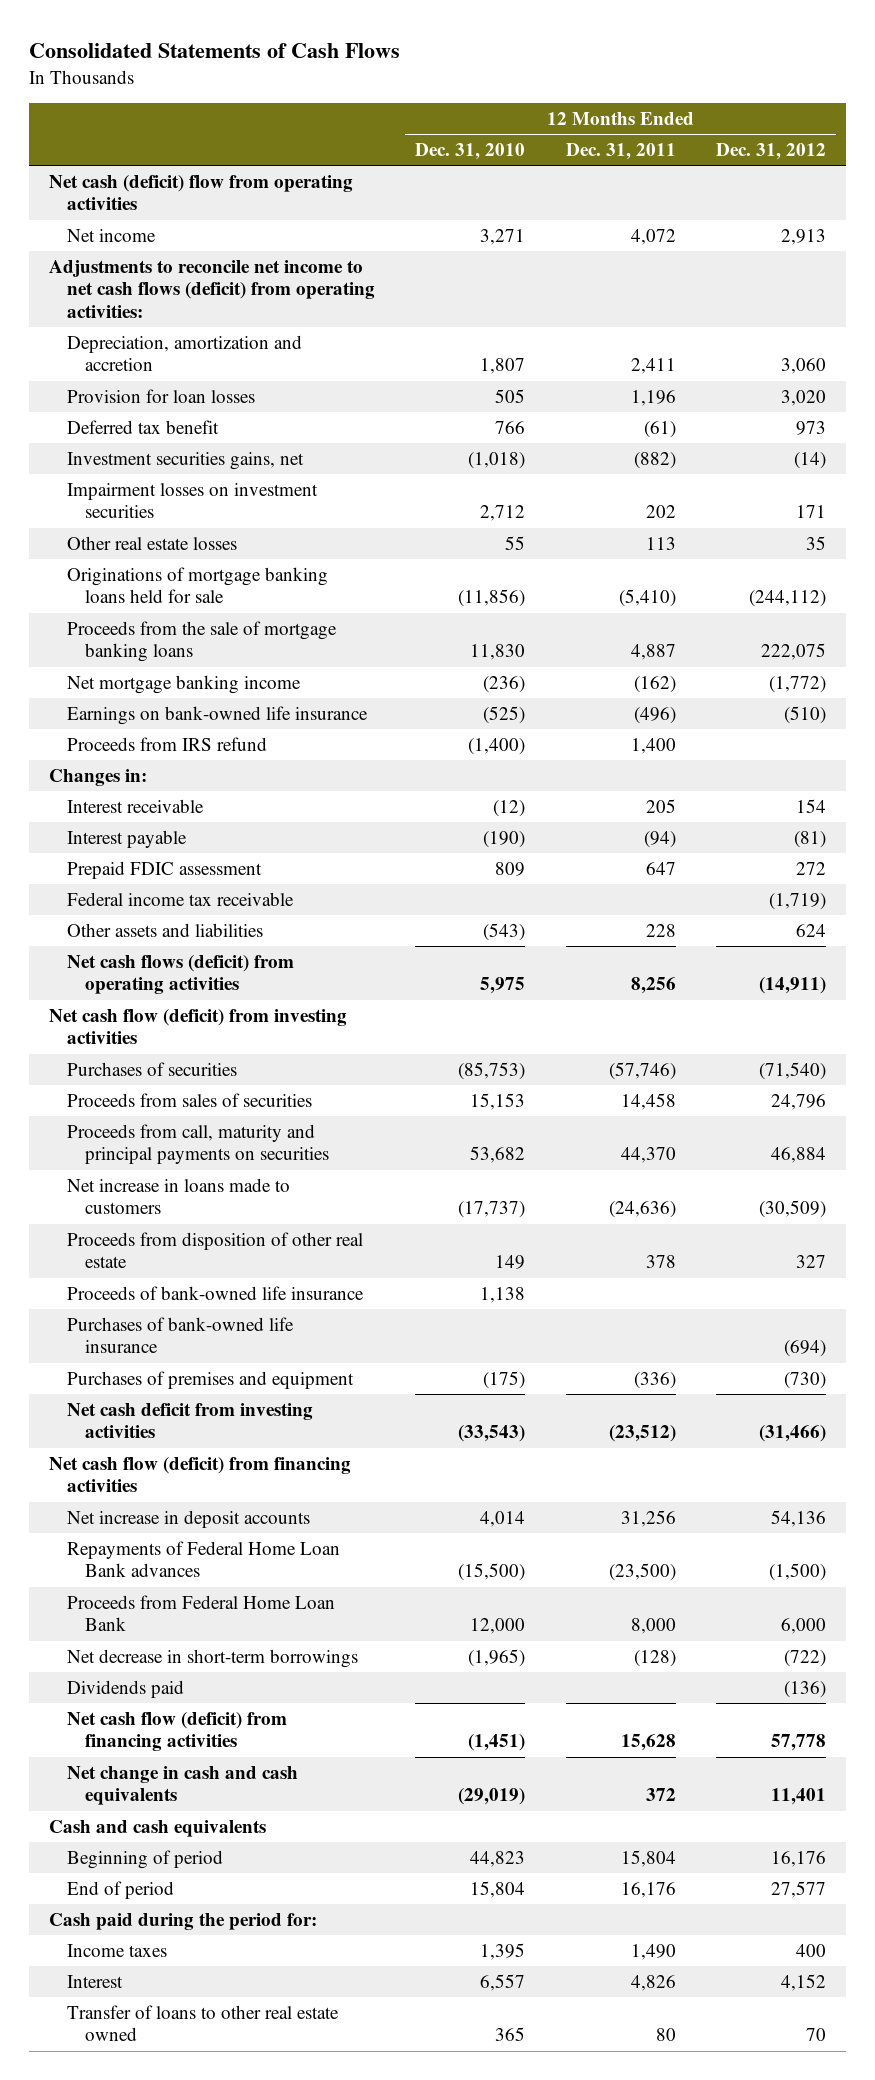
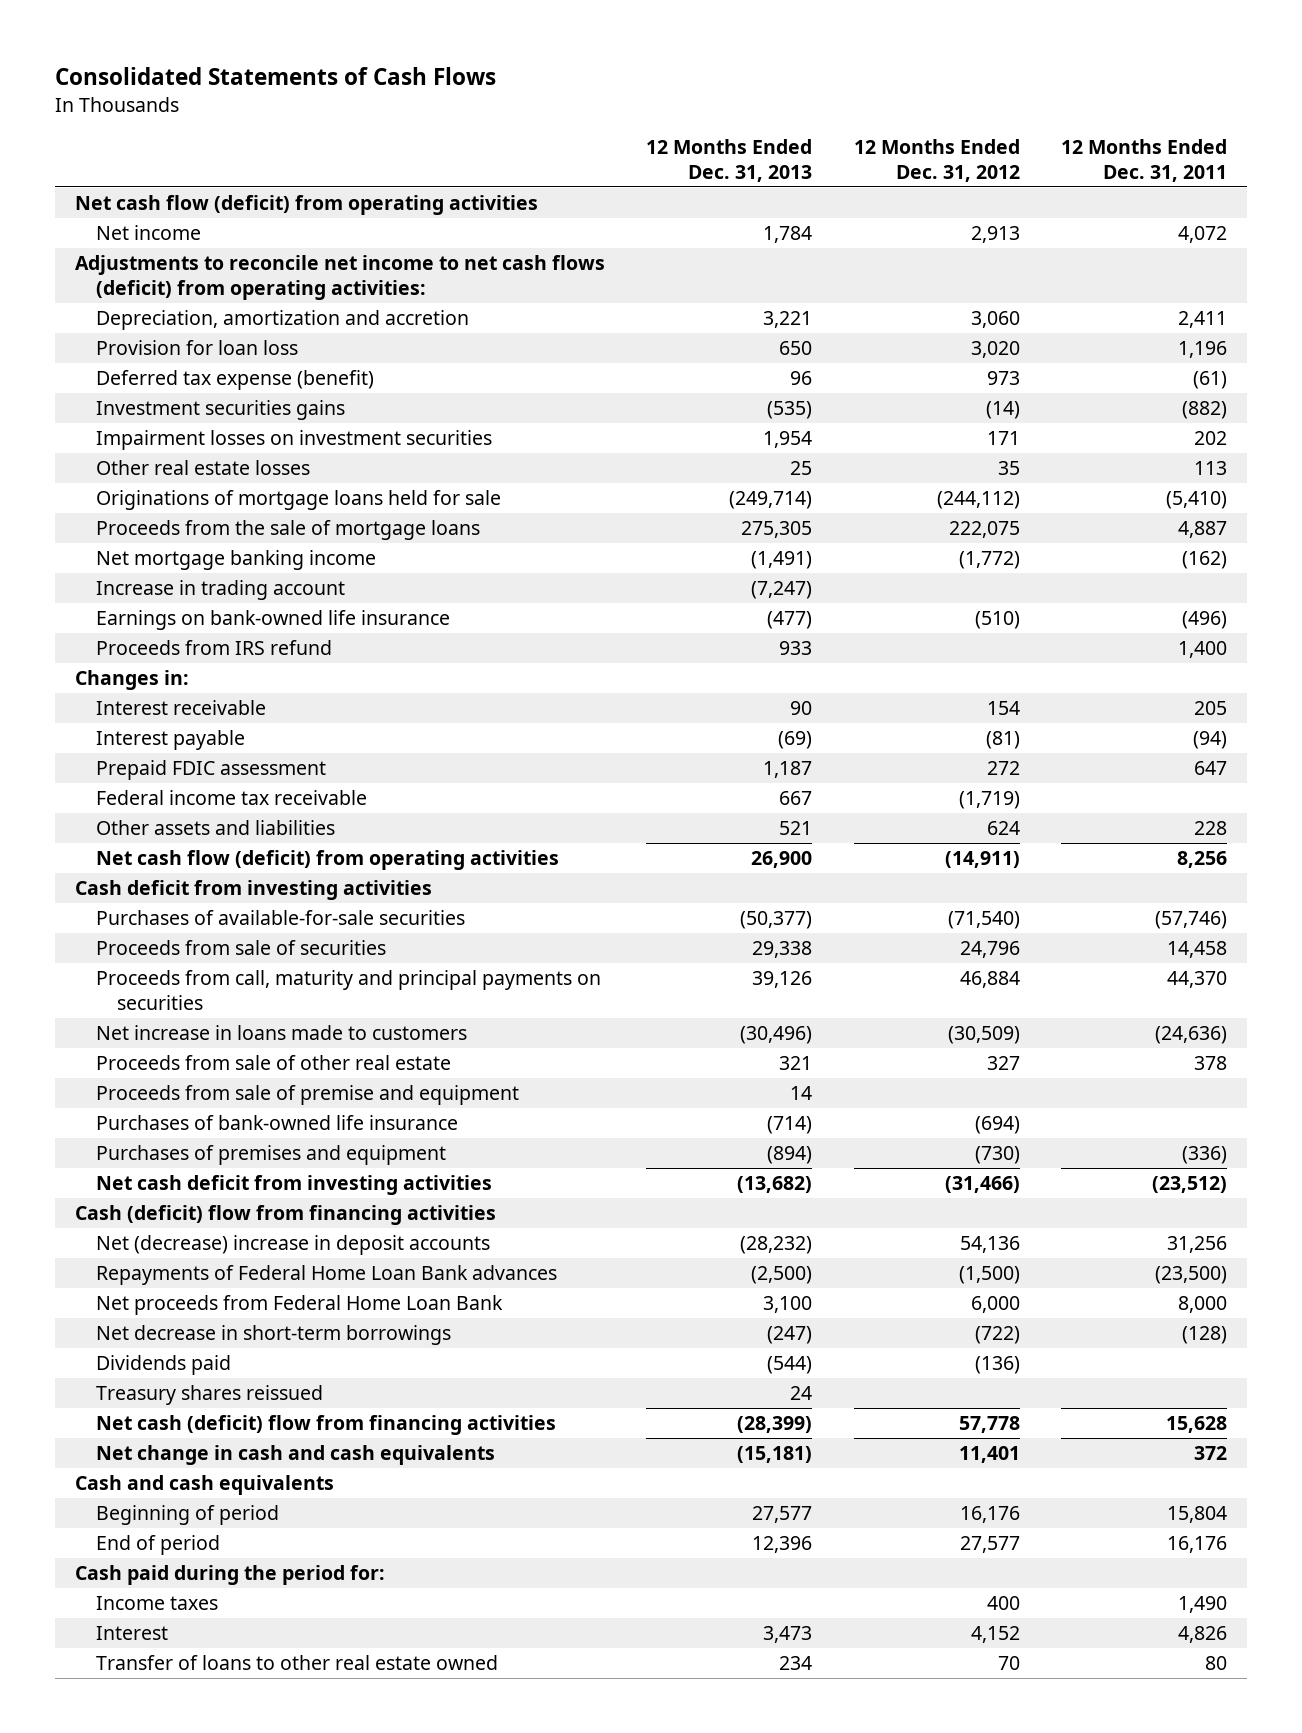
[415,143,526,161] Dec. 31, 2010 -> none
none -> [646,138,813,182] 12 Months Ended Dec. 31, 2013
[48,174,353,211] Net cash (deficit) flow from operating activities -> [75,195,539,216] Net cash flow (deficit) from operating activities
[66,388,255,403] Provision for loan losses -> [96,340,299,356] Provision for loan loss
[66,419,219,434] Deferred tax benefit -> [96,370,375,391] Deferred tax expense (benefit)
[66,451,304,470] Investment securities gains, net -> [96,400,346,421] Investment securities gains
[66,566,328,604] Originations of mortgage banking loans held for sale -> [96,490,502,511] Originations of mortgage loans held for sale
[66,620,337,663] Proceeds from the sale of mortgage banking loans -> [96,520,481,541] Proceeds from the sale of mortgage loans
none -> [96,580,346,601] Increase in trading account
[66,954,294,995] Net cash flows (deficit) from operating activities -> [96,850,560,871] Net cash flow (deficit) from operating activities
[48,1008,347,1045] Net cash flow (deficit) from investing activities -> [75,880,433,901] Cash deficit from investing activities
[66,1061,237,1076] Purchases of securities -> [96,910,466,926] Purchases of available-for-sale securities
[66,1092,312,1107] Proceeds from sales of securities -> [96,940,387,956] Proceeds from sale of securities
[66,1285,364,1300] Proceeds of bank-owned life insurance -> none
[66,1231,363,1269] Proceeds from disposition of other real estate -> [96,1055,452,1071] Proceeds from sale of other real estate
none -> [96,1085,520,1106] Proceeds from sale of premise and equipment
[48,1456,351,1493] Net cash flow (deficit) from financing activities -> [75,1205,497,1226] Cash (deficit) flow from financing activities
[66,1509,310,1528] Net increase in deposit accounts -> [96,1235,491,1256] Net (decrease) increase in deposit accounts
[66,1594,335,1632] Proceeds from Federal Home Loan Bank -> [96,1295,504,1316] Net proceeds from Federal Home Loan Bank
none -> [96,1385,324,1406] Treasury shares reissued
[66,1711,287,1752] Net cash flow (deficit) from financing activities -> [96,1415,557,1436] Net cash (deficit) flow from financing activities

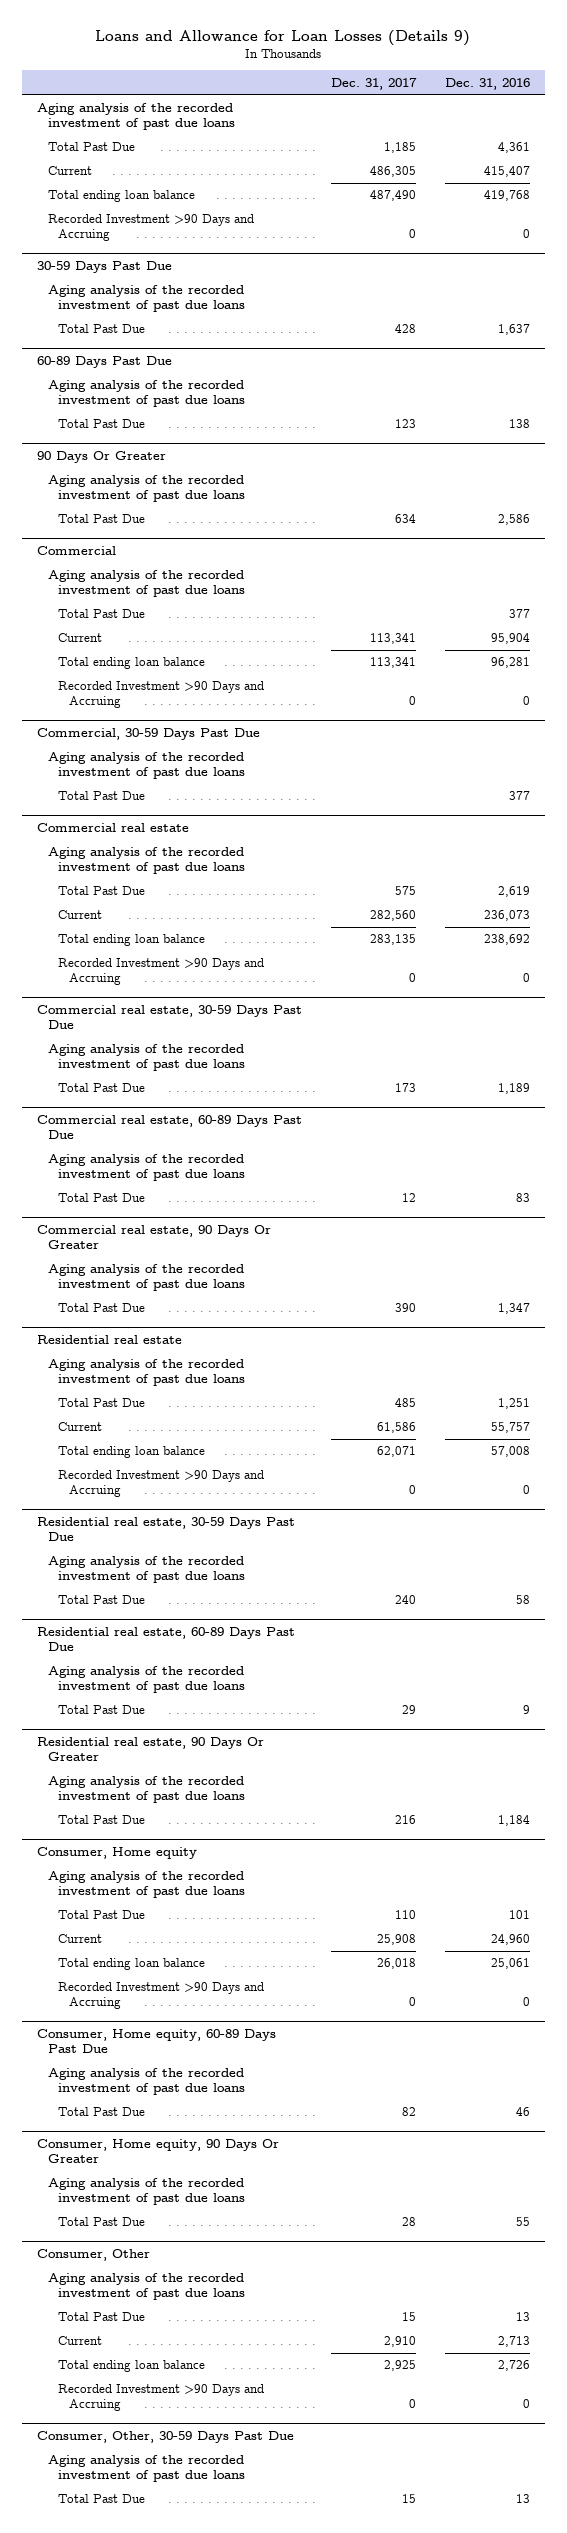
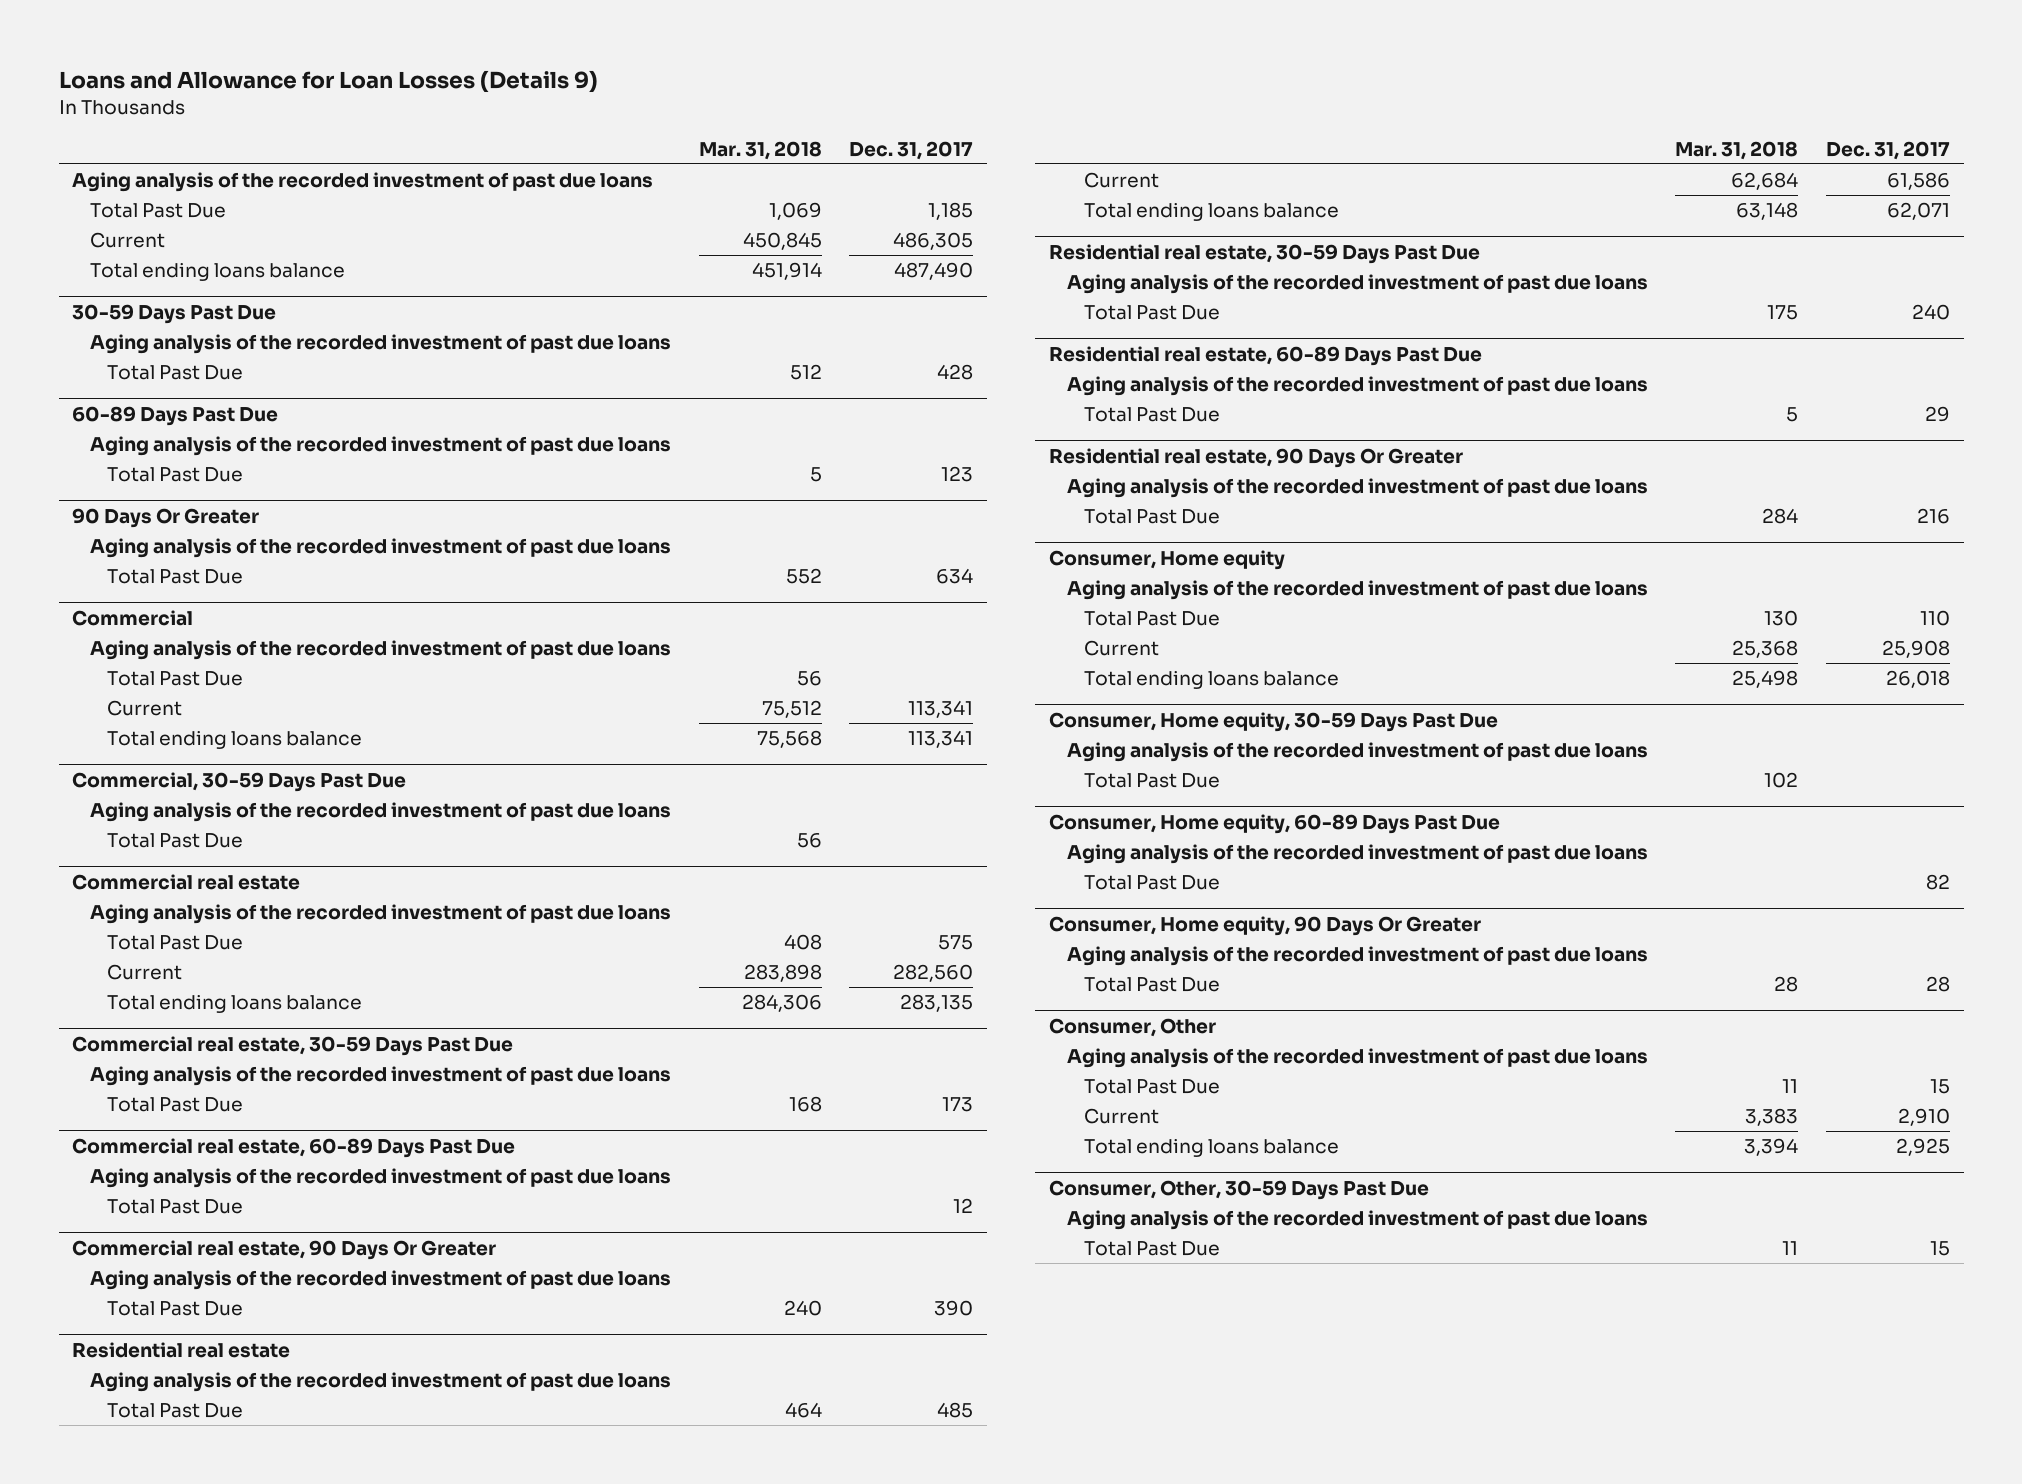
[444,77,530,90] Dec. 31, 2016 -> none
none -> [698,140,822,160] Mar. 31, 2018
[47,214,254,242] Recorded Investment >90 Days and Accruing -> none
[47,190,195,203] Total ending loan balance -> [89,262,345,282] Total ending loans balance
[58,681,265,709] Recorded Investment >90 Days and Accruing -> none
[58,657,206,670] Total ending loan balance -> [107,730,363,750] Total ending loans balance
[58,958,265,986] Recorded Investment >90 Days and Accruing -> none
[58,934,206,947] Total ending loan balance -> [107,994,363,1014] Total ending loans balance
[58,1470,265,1498] Recorded Investment >90 Days and Accruing -> none
[58,1446,206,1459] Total ending loan balance -> [1084,202,1340,222] Total ending loans balance
[58,1982,265,2010] Recorded Investment >90 Days and Accruing -> none
[58,1958,206,1971] Total ending loan balance -> [1084,670,1340,690] Total ending loans balance
none -> [1049,712,1499,733] Consumer, Home equity, 30-59 Days Past Due
none -> [1066,742,1648,763] Aging analysis of the recorded investment of past due loans
none -> [1084,773,1221,789] Total Past Due
[58,2384,265,2412] Recorded Investment >90 Days and Accruing -> none
[58,2360,206,2373] Total ending loan balance -> [1084,1138,1340,1158] Total ending loans balance

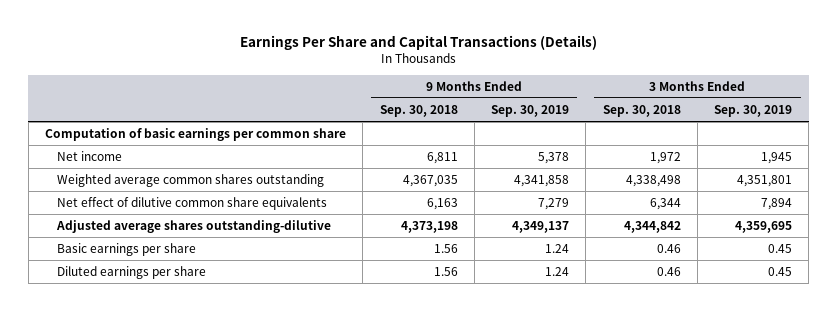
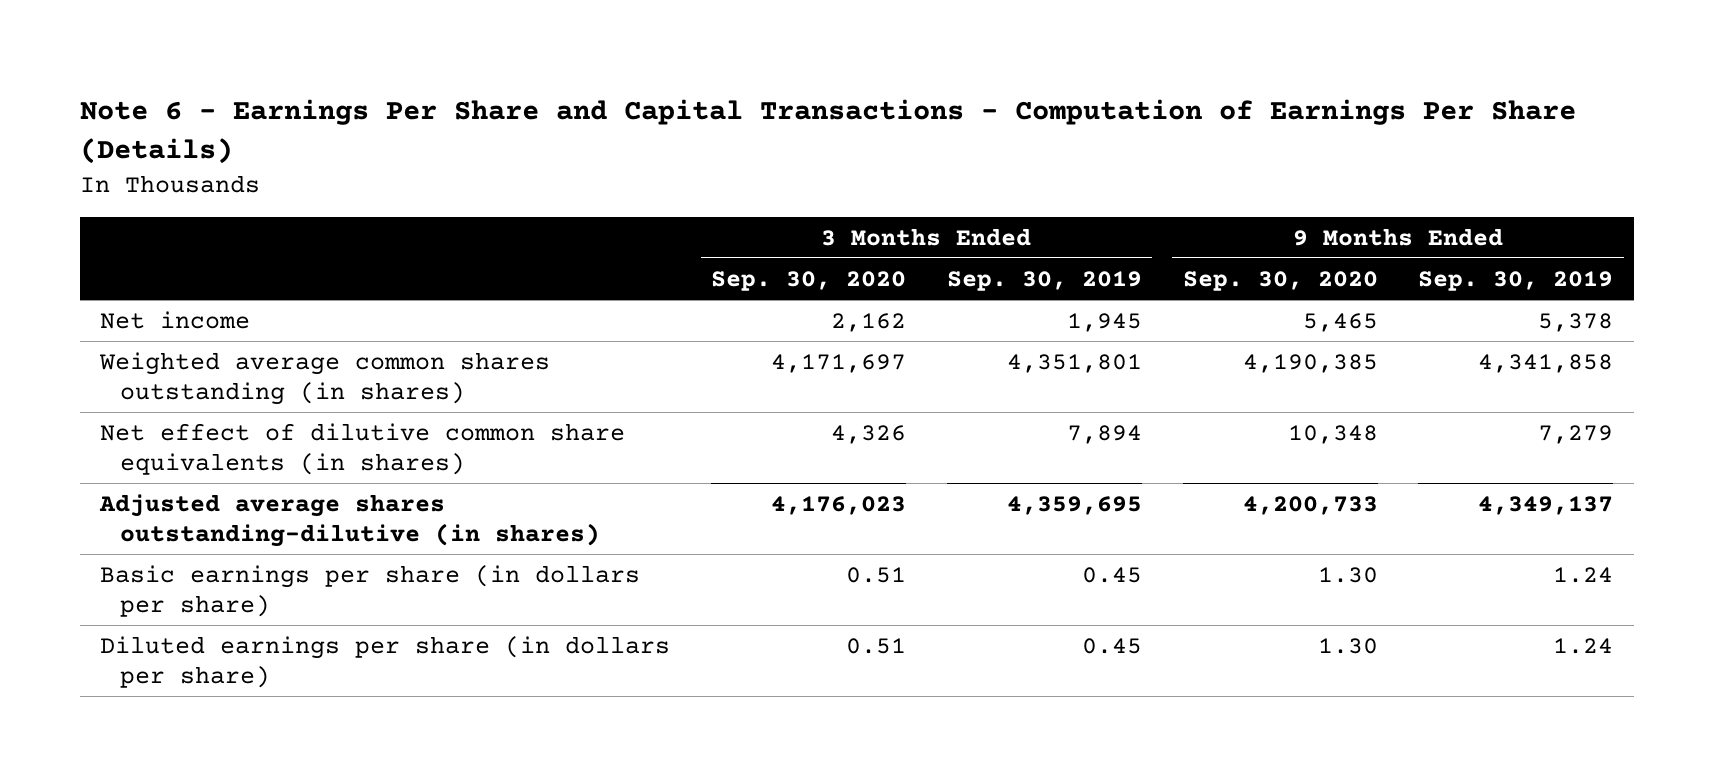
[239,34,597,50] Earnings Per Share and Capital Transactions (Details) -> [79,98,1576,164] Note 6 - Earnings Per Share and Capital Transactions - Computation of Earnings Per Share (Details)
[379,104,458,117] Sep. 30, 2018 -> none
[602,104,681,117] Sep. 30, 2018 -> none
none -> [711,270,907,291] Sep. 30, 2020
none -> [1182,270,1378,291] Sep. 30, 2020
[44,128,346,142] Computation of basic earnings per common share -> none
[57,174,325,188] Weighted average common shares outstanding -> [99,351,551,405] Weighted average common shares outstanding (in shares)
[57,197,328,211] Net effect of dilutive common share equivalents -> [100,422,626,475] Net effect of dilutive common share equivalents (in shares)
[56,220,332,234] Adjusted average shares outstanding-dilutive -> [99,493,600,547] Adjusted average shares outstanding-dilutive (in shares)
[57,243,197,257] Basic earnings per share -> [100,564,641,617] Basic earnings per share (in dollars per share)
[57,266,207,280] Diluted earnings per share -> [100,635,671,688] Diluted earnings per share (in dollars per share)

